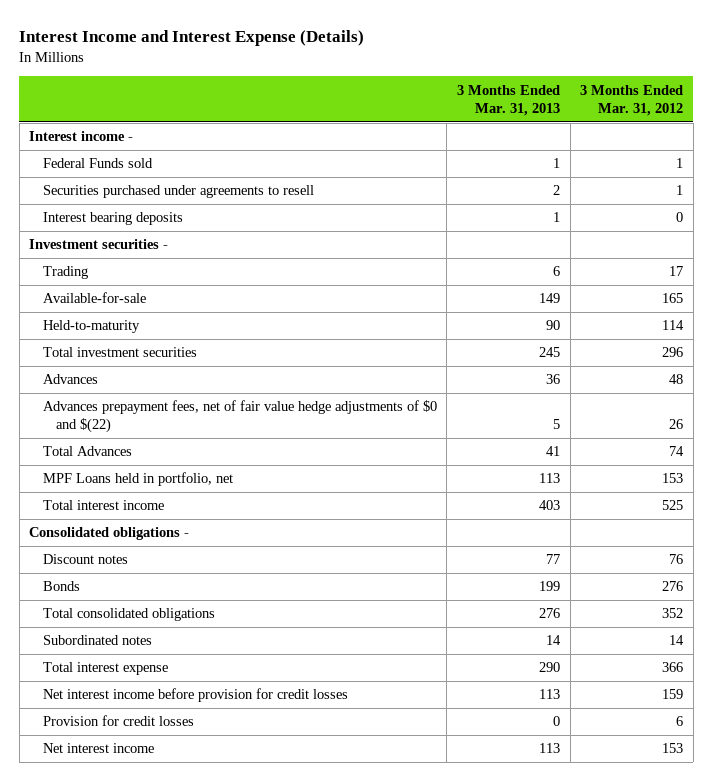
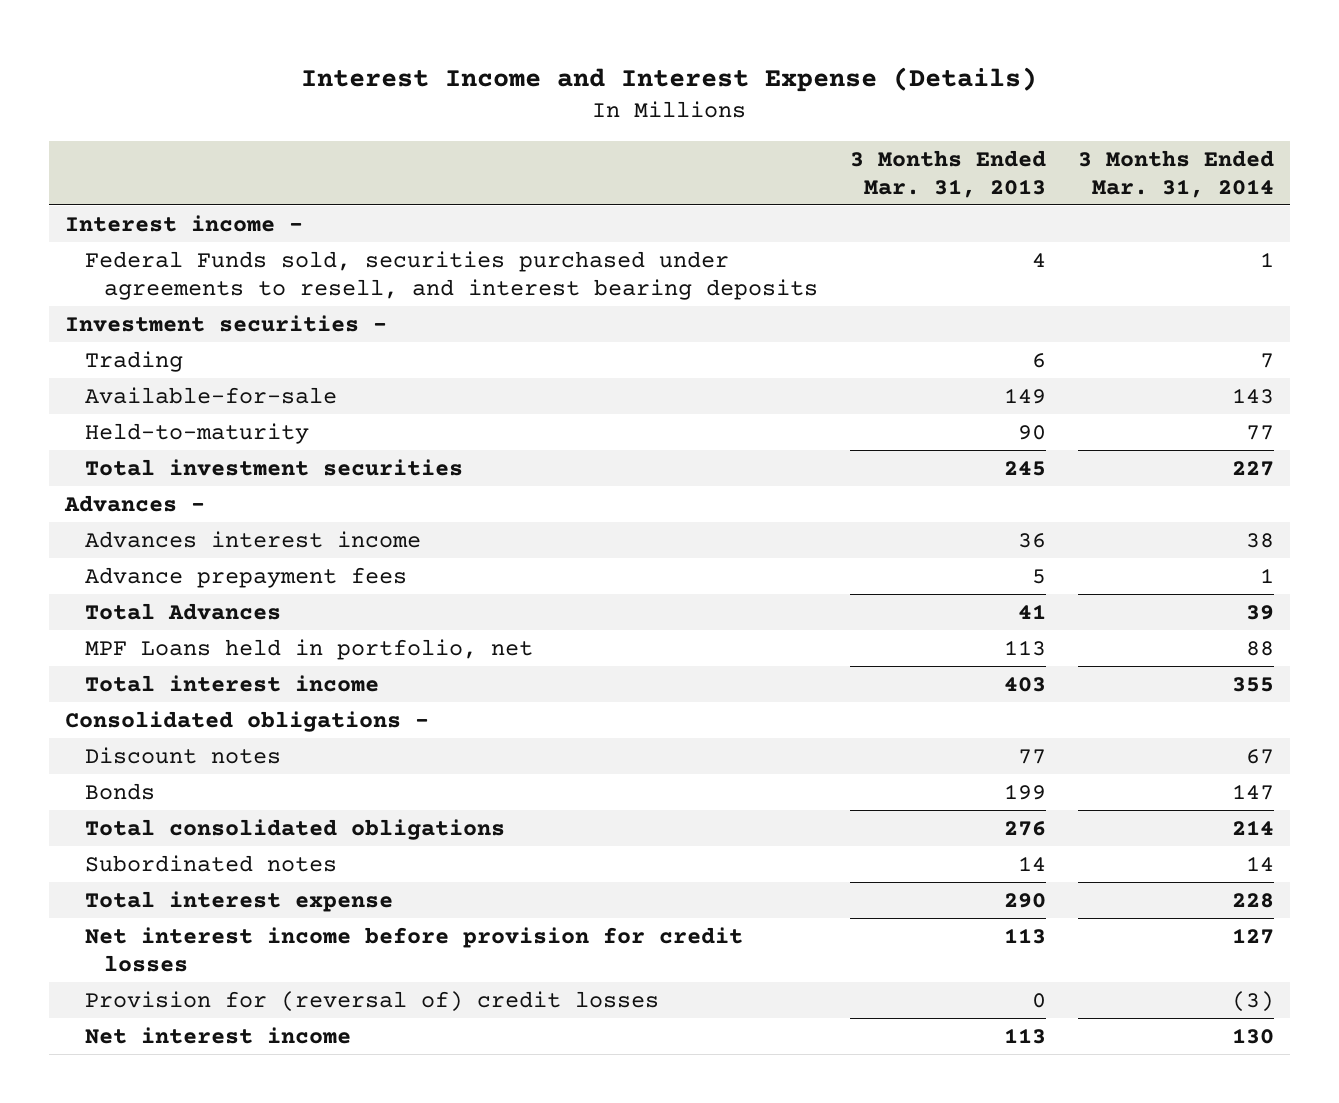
[580,84,684,116] 3 Months Ended Mar. 31, 2012 -> none
none -> [1077,149,1274,198] 3 Months Ended Mar. 31, 2014
[42,158,153,169] Federal Funds sold -> none
[42,185,314,199] Securities purchased under agreements to resell -> none
[42,212,183,226] Interest bearing deposits -> none
none -> [84,251,818,300] Federal Funds sold, securities purchased under agreements to resell, and interest bearing deposits
none -> [64,495,206,513] Advances -
[42,374,98,385] Advances -> [84,531,421,549] Advances interest income
[42,400,437,434] Advances prepayment fees, net of fair value hedge adjustments of $0 and $(22) -> [84,567,407,589] Advance prepayment fees
[42,715,194,727] Provision for credit losses -> [84,991,659,1013] Provision for (reversal of) credit losses

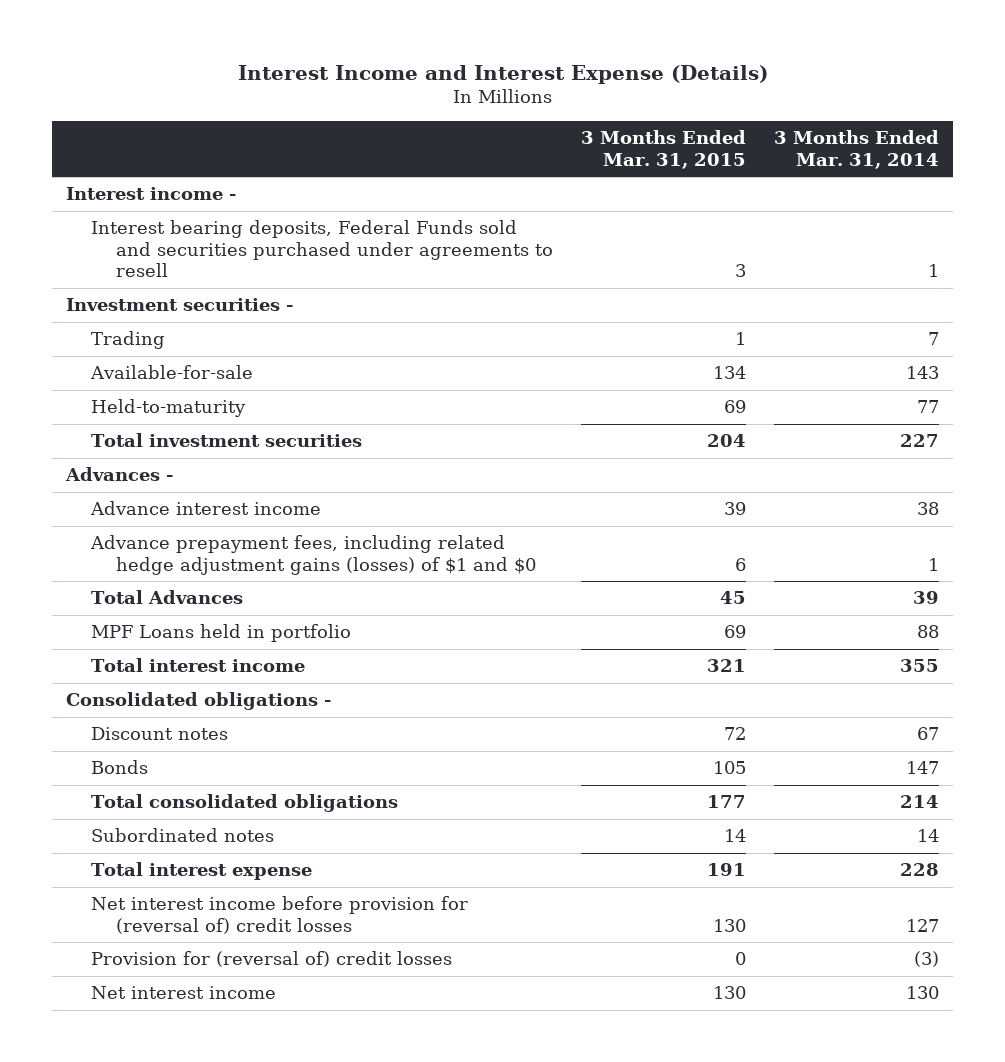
[849,149,1046,198] 3 Months Ended Mar. 31, 2013 -> none
none -> [581,130,747,169] 3 Months Ended Mar. 31, 2015
[84,251,818,300] Federal Funds sold, securities purchased under agreements to resell, and interest bearing deposits -> [91,220,554,278] Interest bearing deposits, Federal Funds sold and securities purchased under agreements to resell
[84,531,421,549] Advances interest income -> [90,501,322,516] Advance interest income
[84,567,407,589] Advance prepayment fees -> [90,535,537,575] Advance prepayment fees, including related hedge adjustment gains (losses) of $1 and $0
[84,639,533,661] MPF Loans held in portfolio, net -> [91,624,352,643] MPF Loans held in portfolio
[84,927,743,972] Net interest income before provision for credit losses -> [91,896,469,934] Net interest income before provision for (reversal of) credit losses

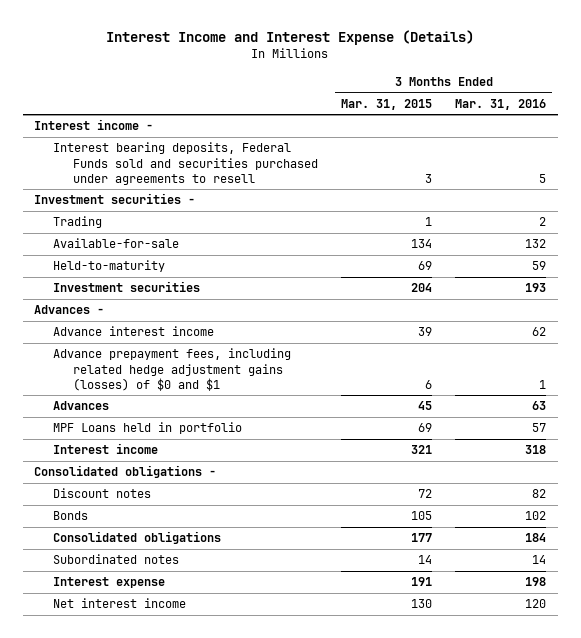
[773,130,939,169] 3 Months Ended Mar. 31, 2014 -> none
none -> [455,98,547,110] Mar. 31, 2016
[91,433,363,448] Total investment securities -> [53,281,201,293] Investment securities
[90,535,537,575] Advance prepayment fees, including related hedge adjustment gains (losses) of $1 and $0 -> [53,348,292,391] Advance prepayment fees, including related hedge adjustment gains (losses) of $0 and $1
[91,590,244,605] Total Advances -> [53,401,110,411] Advances
[91,658,306,673] Total interest income -> [53,443,159,455] Interest income
[91,794,399,813] Total consolidated obligations -> [53,531,222,545] Consolidated obligations
[91,896,469,934] Net interest income before provision for (reversal of) credit losses -> none
[91,951,453,968] Provision for (reversal of) credit losses -> none
[91,862,313,881] Total interest expense -> [53,577,166,589] Interest expense

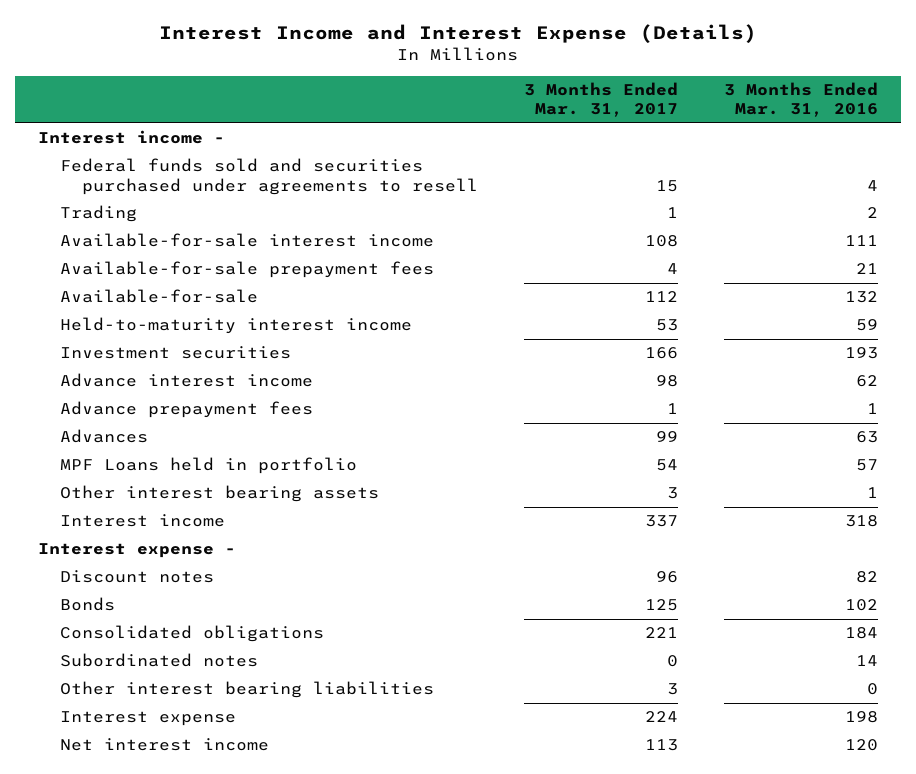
[340,98,432,110] Mar. 31, 2015 -> none
none -> [523,81,678,118] 3 Months Ended Mar. 31, 2017
[34,193,196,205] Investment securities - -> none
[53,142,318,185] Interest bearing deposits, Federal Funds sold and securities purchased under agreements to resell -> [60,158,478,195] Federal funds sold and securities purchased under agreements to resell
[539,173,547,183] 5 -> [866,179,878,191] 4
none -> [60,233,435,248] Available-for-sale interest income
none -> [60,261,435,279] Available-for-sale prepayment fees
[53,260,166,273] Held-to-maturity -> [60,317,413,335] Held-to-maturity interest income
[34,305,105,315] Advances - -> none
[53,348,292,391] Advance prepayment fees, including related hedge adjustment gains (losses) of $0 and $1 -> [60,401,314,419] Advance prepayment fees
none -> [60,485,380,503] Other interest bearing assets
[34,465,217,479] Consolidated obligations - -> none
none -> [38,543,237,559] Interest expense -
none -> [60,681,435,699] Other interest bearing liabilities

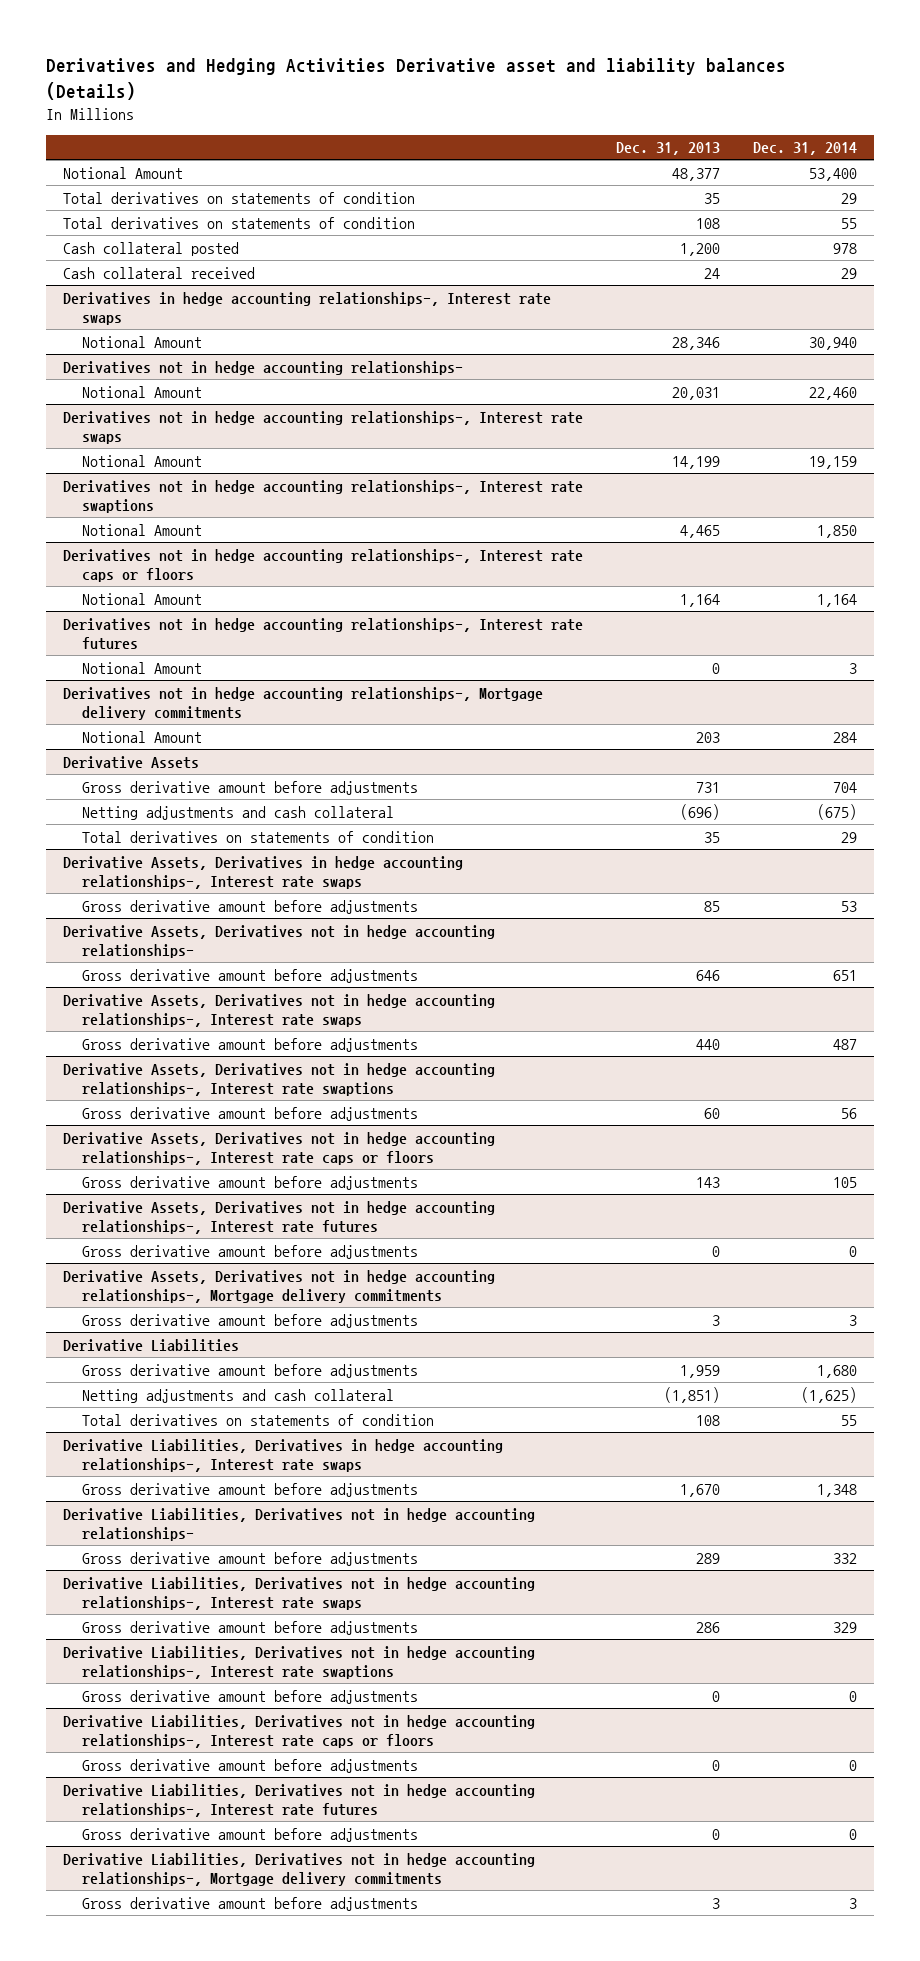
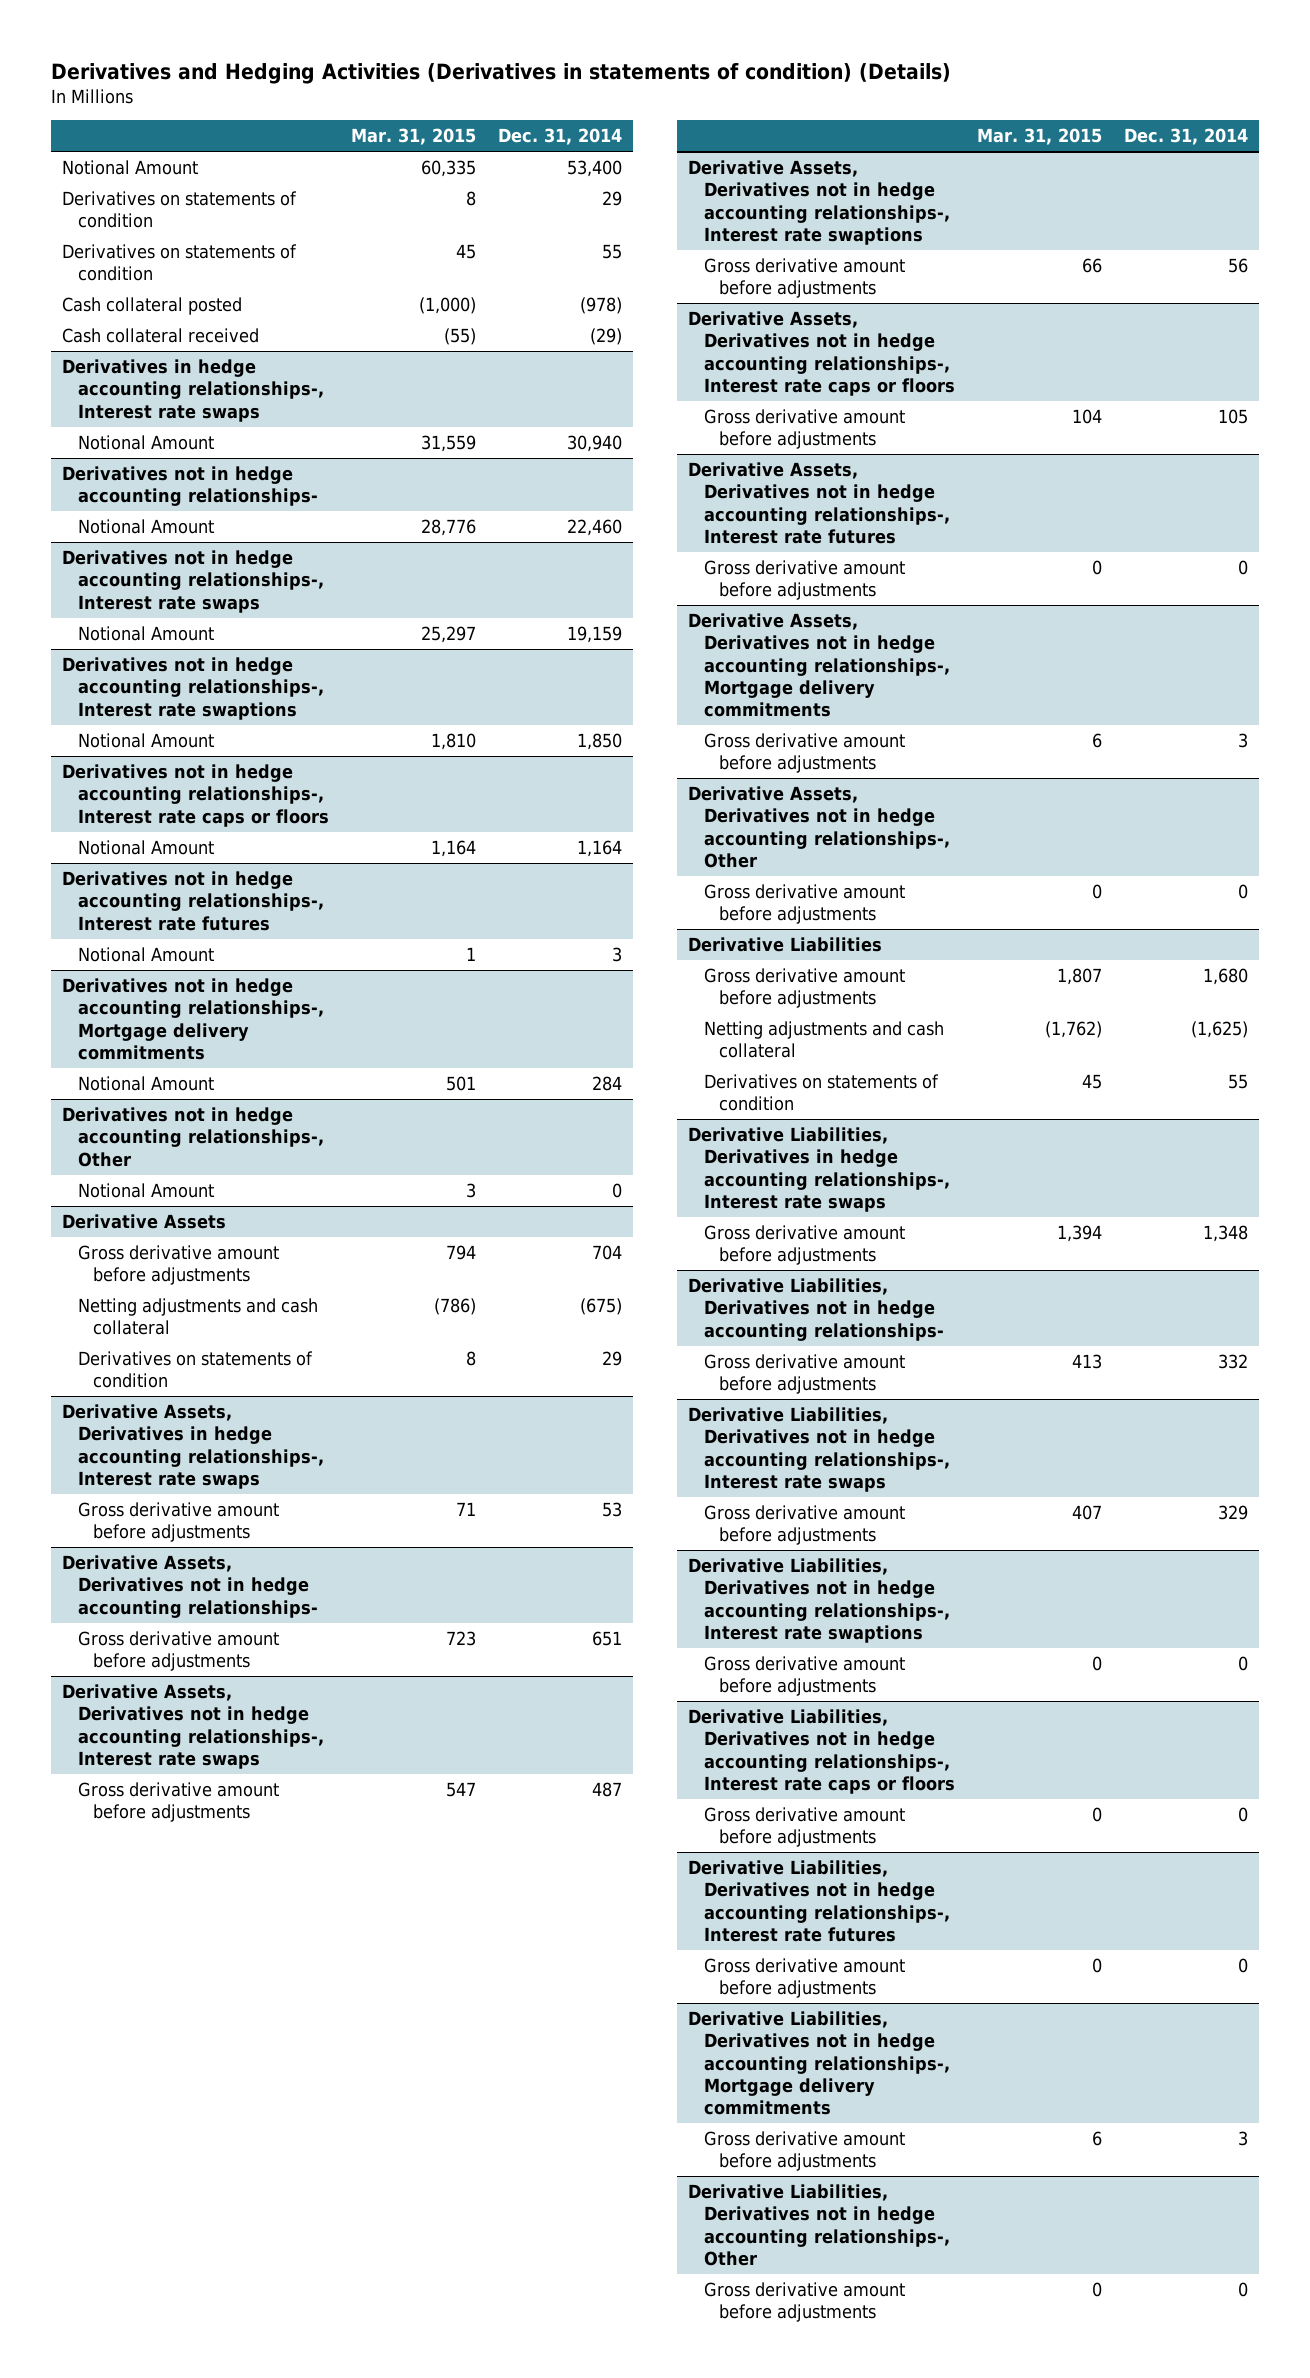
[46,58,787,100] Derivatives and Hedging Activities Derivative asset and liability balances (Details) -> [51,62,952,84] Derivatives and Hedging Activities (Derivatives in statements of condition) (Details)
[616,142,721,156] Dec. 31, 2013 -> none
none -> [350,128,476,146] Mar. 31, 2015
[62,191,415,204] Total derivatives on statements of condition -> [62,190,298,229] Derivatives on statements of condition
[62,216,415,229] Total derivatives on statements of condition -> [62,243,298,282] Derivatives on statements of condition
[833,242,858,254] 978 -> [579,296,622,314] (978)
[841,267,858,279] 29 -> [589,327,622,345] (29)
none -> [62,1106,324,1167] Derivatives not in hedge accounting relationships-, Other
none -> [77,1182,214,1198] Notional Amount
[81,830,434,843] Total derivatives on statements of condition -> [77,1350,313,1389] Derivatives on statements of condition
none -> [688,785,950,868] Derivative Assets, Derivatives not in hedge accounting relationships-, Other
none -> [703,883,905,925] Gross derivative amount before adjustments
[81,1413,434,1426] Total derivatives on statements of condition -> [703,1073,939,1112] Derivatives on statements of condition
none -> [688,2183,950,2266] Derivative Liabilities, Derivatives not in hedge accounting relationships-, Other
none -> [703,2281,905,2323] Gross derivative amount before adjustments

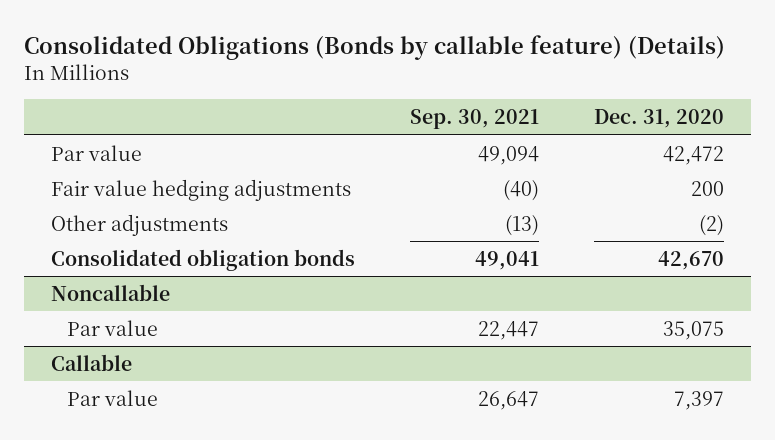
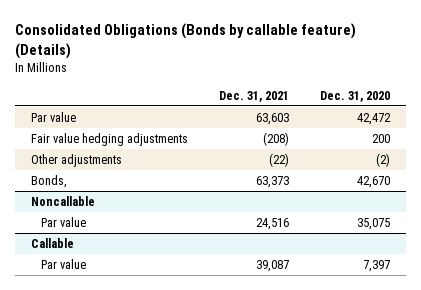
[410,108,540,129] Sep. 30, 2021 -> none
none -> [219,90,290,102] Dec. 31, 2021
[51,248,356,271] Consolidated obligation bonds -> [31,175,68,189] Bonds,

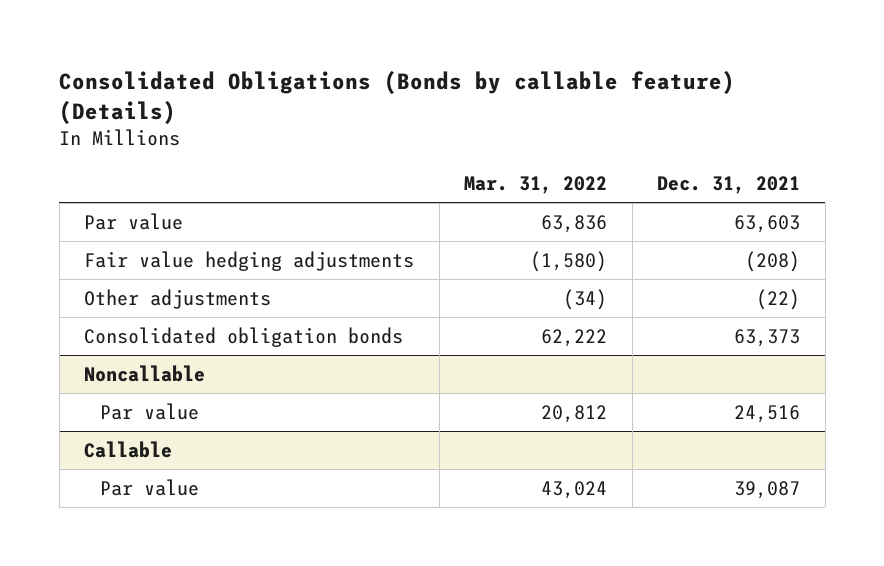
[320,90,391,102] Dec. 31, 2020 -> none
none -> [464,176,608,195] Mar. 31, 2022
[31,175,68,189] Bonds, -> [84,326,404,347] Consolidated obligation bonds

